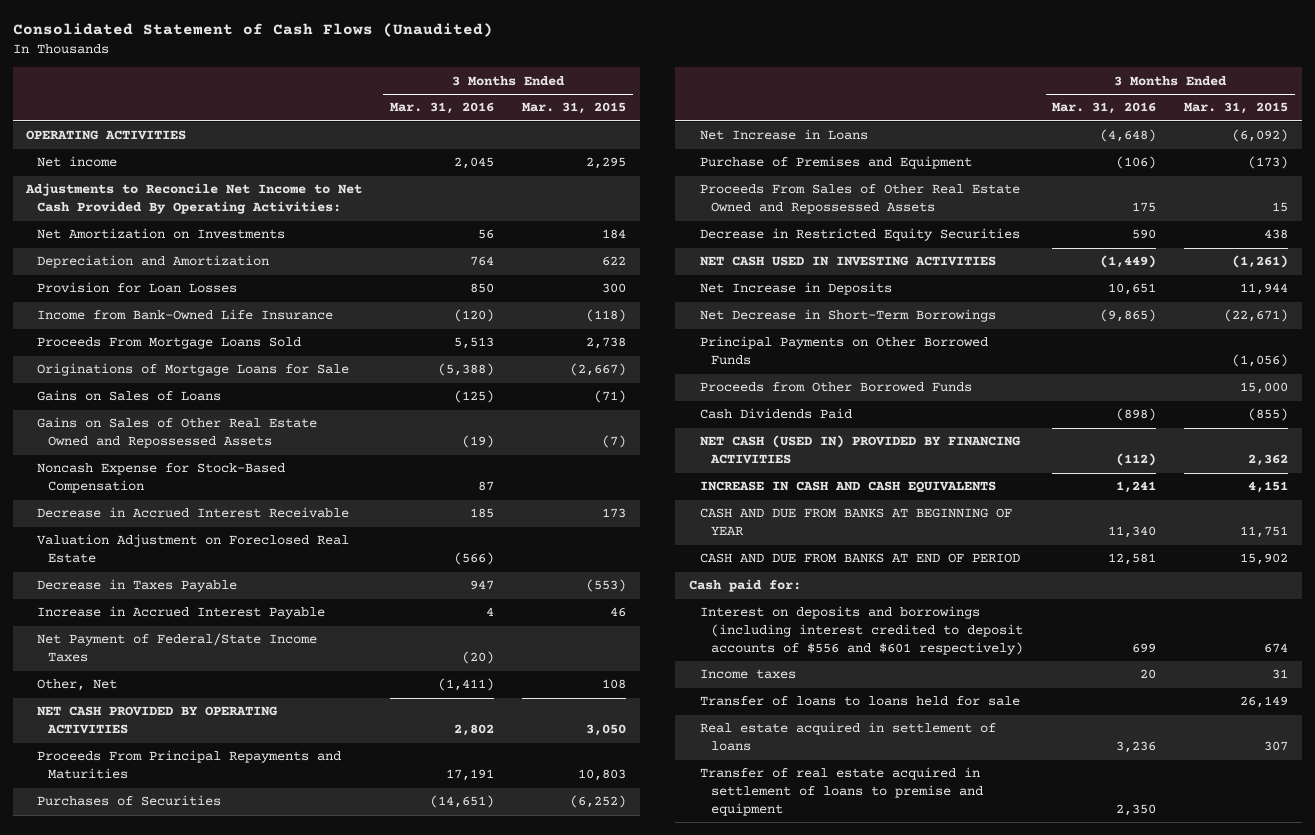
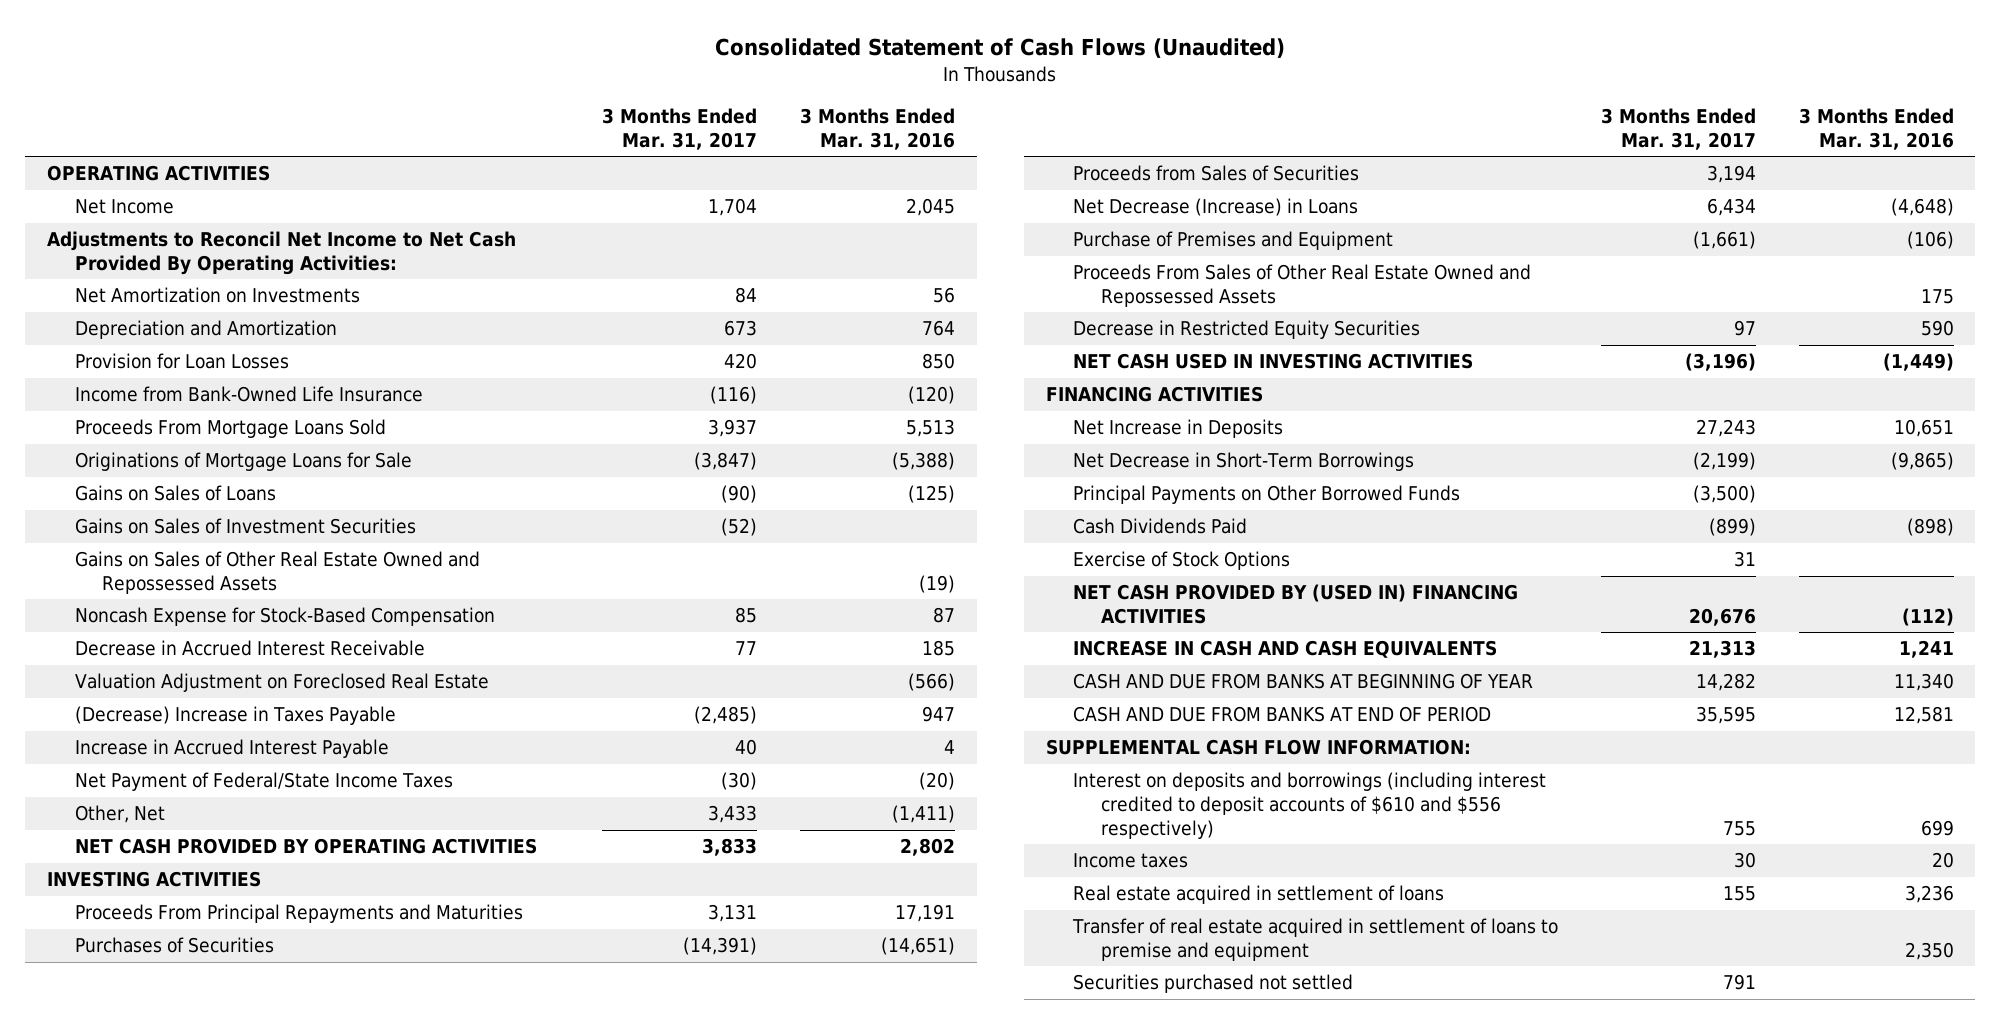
[521,102,626,115] Mar. 31, 2015 -> none
none -> [602,107,758,150] 3 Months Ended Mar. 31, 2017
[37,156,118,168] Net income -> [74,199,174,215] Net Income
[25,183,363,215] Adjustments to Reconcile Net Income to Net Cash Provided By Operating Activities: -> [46,231,516,275] Adjustments to Reconcil Net Income to Net Cash Provided By Operating Activities:
none -> [74,518,416,535] Gains on Sales of Investment Securities
[37,579,238,593] Decrease in Taxes Payable -> [74,706,396,726] (Decrease) Increase in Taxes Payable
none -> [46,871,261,888] INVESTING ACTIVITIES
none -> [1073,165,1360,182] Proceeds from Sales of Securities
[699,129,868,141] Net Increase in Loans -> [1073,198,1359,217] Net Decrease (Increase) in Loans
none -> [1045,386,1263,403] FINANCING ACTIVITIES
[699,382,972,393] Proceeds from Other Borrowed Funds -> none
none -> [1073,551,1291,571] Exercise of Stock Options
[699,435,1021,465] NET CASH (USED IN) PROVIDED BY FINANCING ACTIVITIES -> [1073,584,1519,624] NET CASH PROVIDED BY (USED IN) FINANCING ACTIVITIES
[688,579,801,593] Cash paid for: -> none
none -> [1045,739,1471,756] SUPPLEMENTAL CASH FLOW INFORMATION:
[699,606,1023,656] Interest on deposits and borrowings (including interest credited to deposit accounts of $556 and $601 respectively) -> [1073,772,1547,839] Interest on deposits and borrowings (including interest credited to deposit accounts of $610 and $556 respectively)
[699,696,1020,707] Transfer of loans to loans held for sale -> none
none -> [1073,974,1354,994] Securities purchased not settled

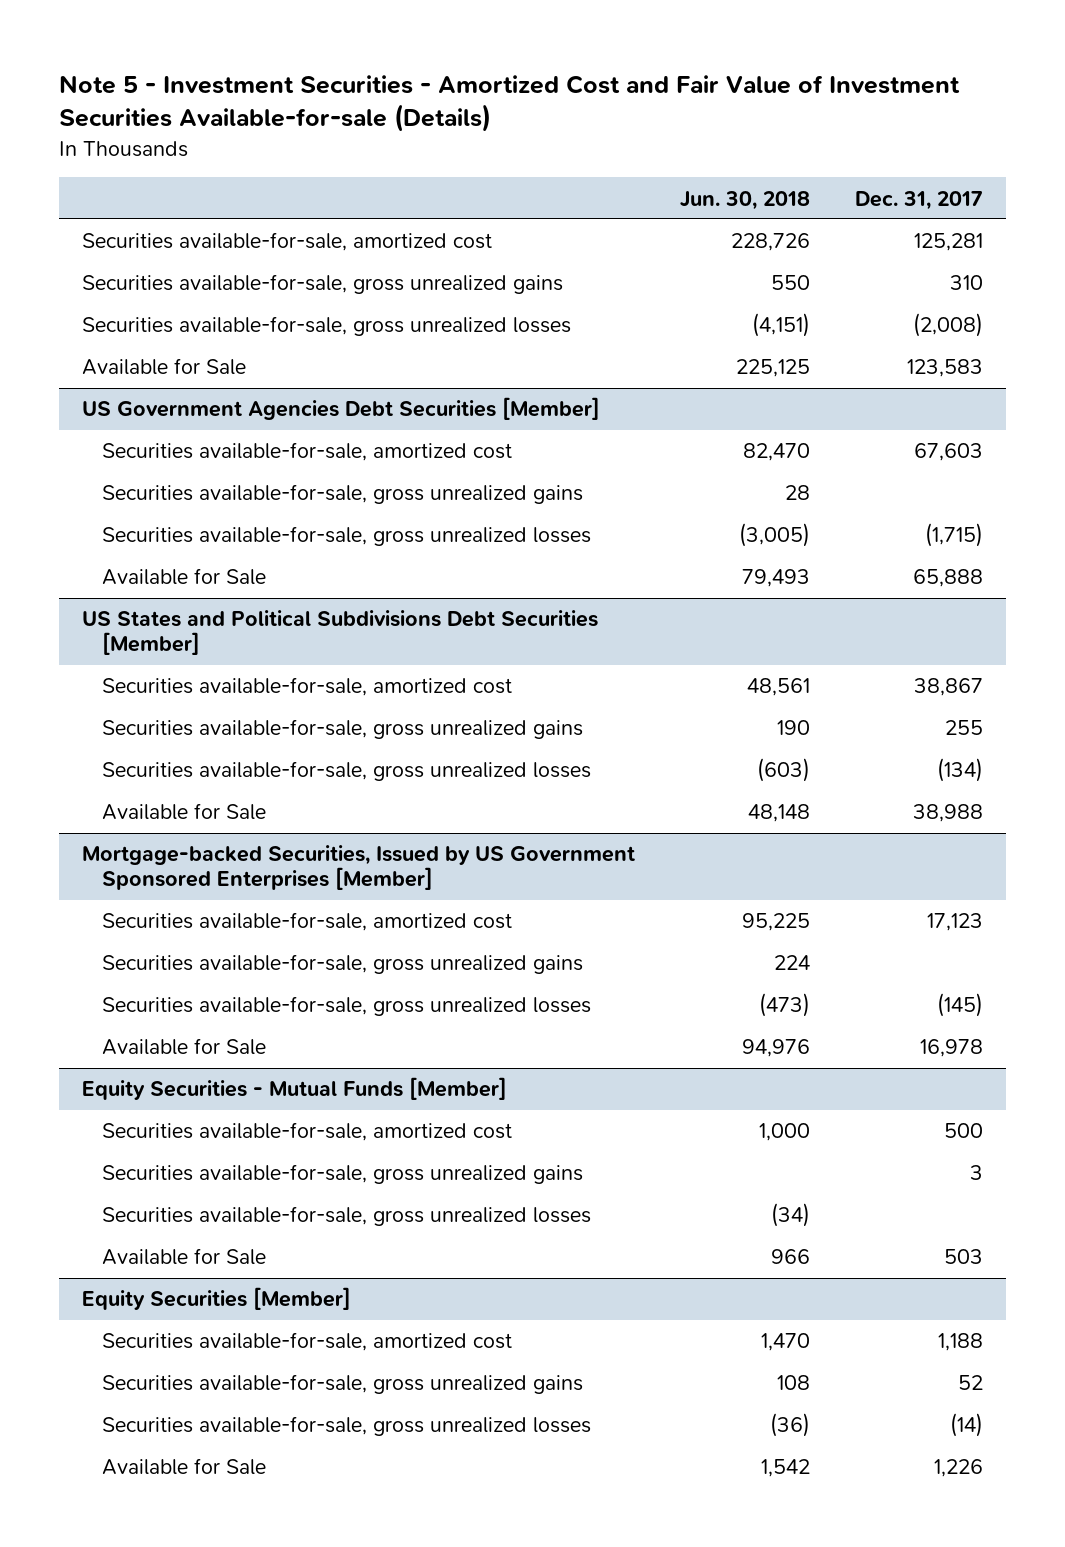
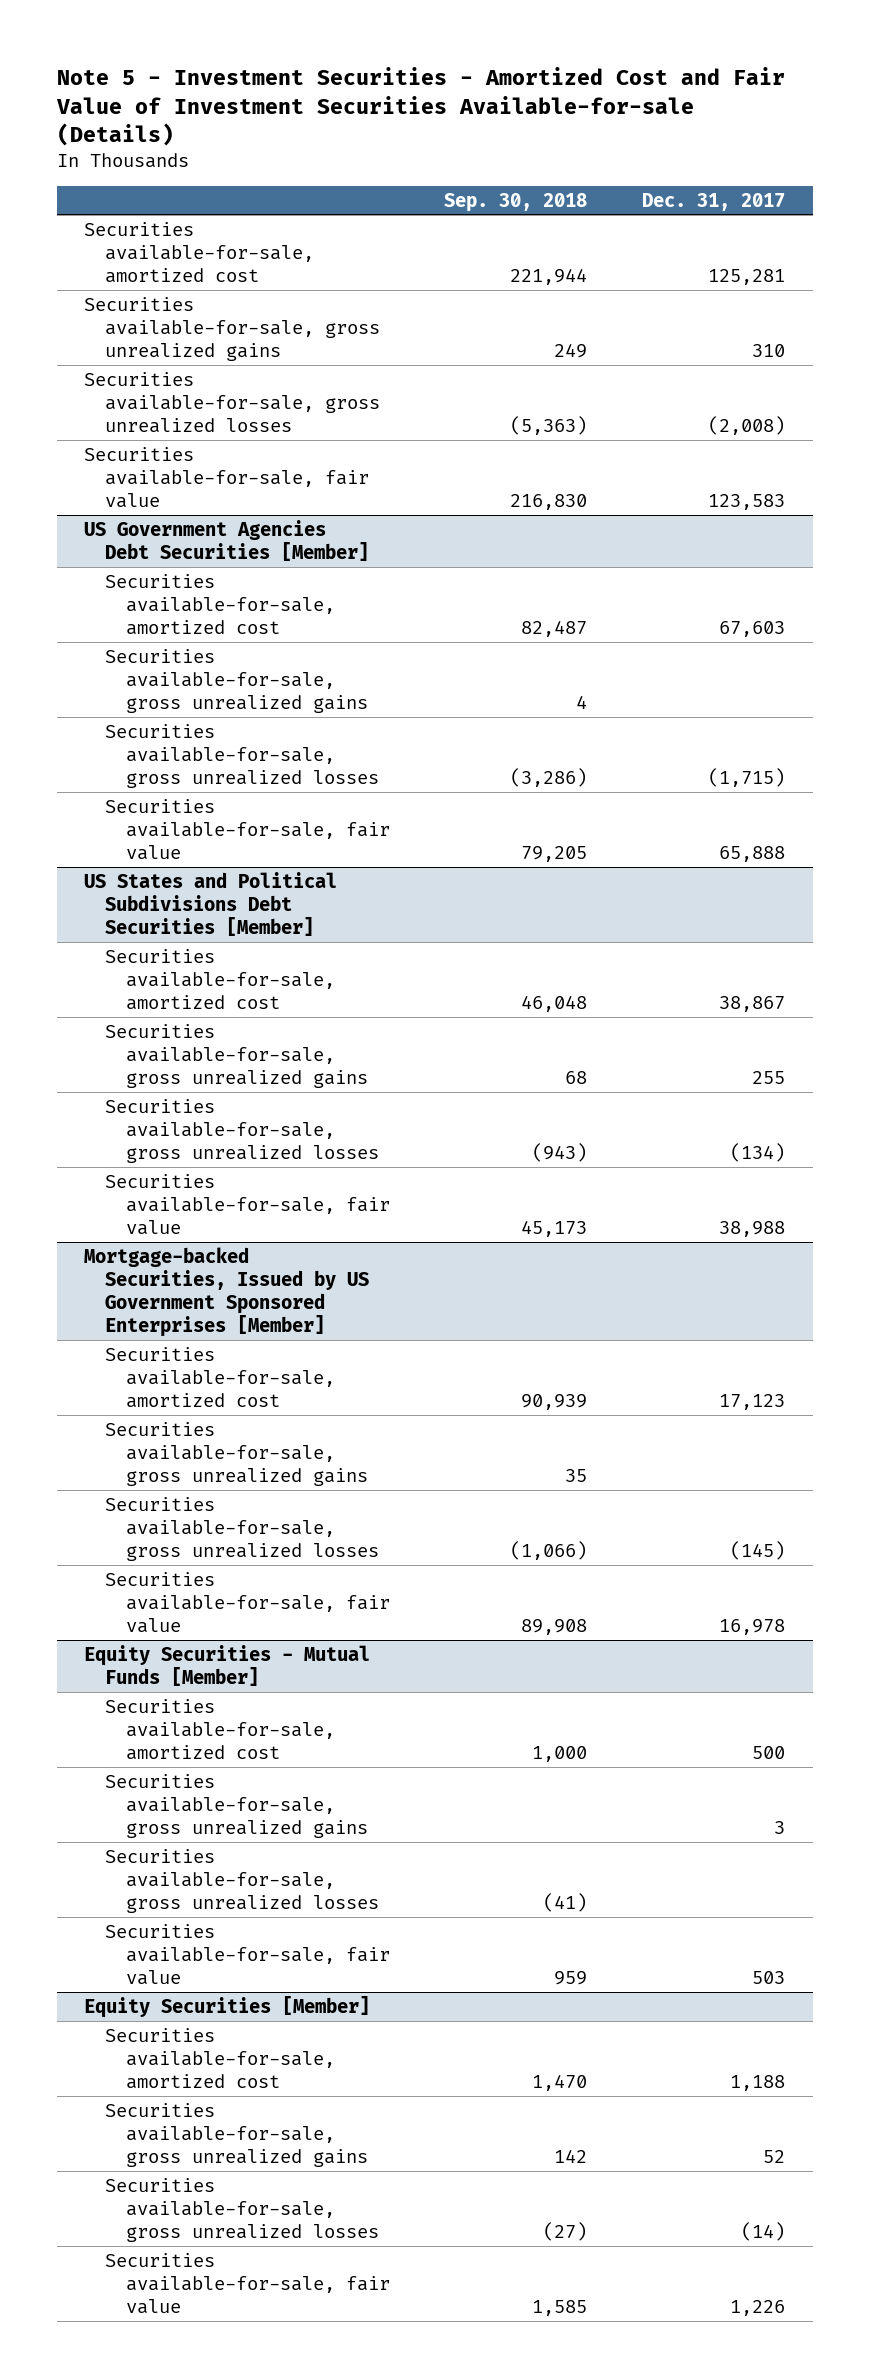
[679,190,810,210] Jun. 30, 2018 -> none
none -> [444,192,588,212] Sep. 30, 2018
[81,358,246,376] Available for Sale -> [83,446,369,508] Securities available-for-sale, fair value
[102,568,267,586] Available for Sale -> [104,798,390,860] Securities available-for-sale, fair value
[102,803,267,821] Available for Sale -> [104,1173,390,1235] Securities available-for-sale, fair value
[102,1038,267,1056] Available for Sale -> [104,1571,390,1633] Securities available-for-sale, fair value
[102,1248,267,1266] Available for Sale -> [104,1923,390,1985] Securities available-for-sale, fair value
[102,1458,267,1476] Available for Sale -> [104,2252,390,2314] Securities available-for-sale, fair value

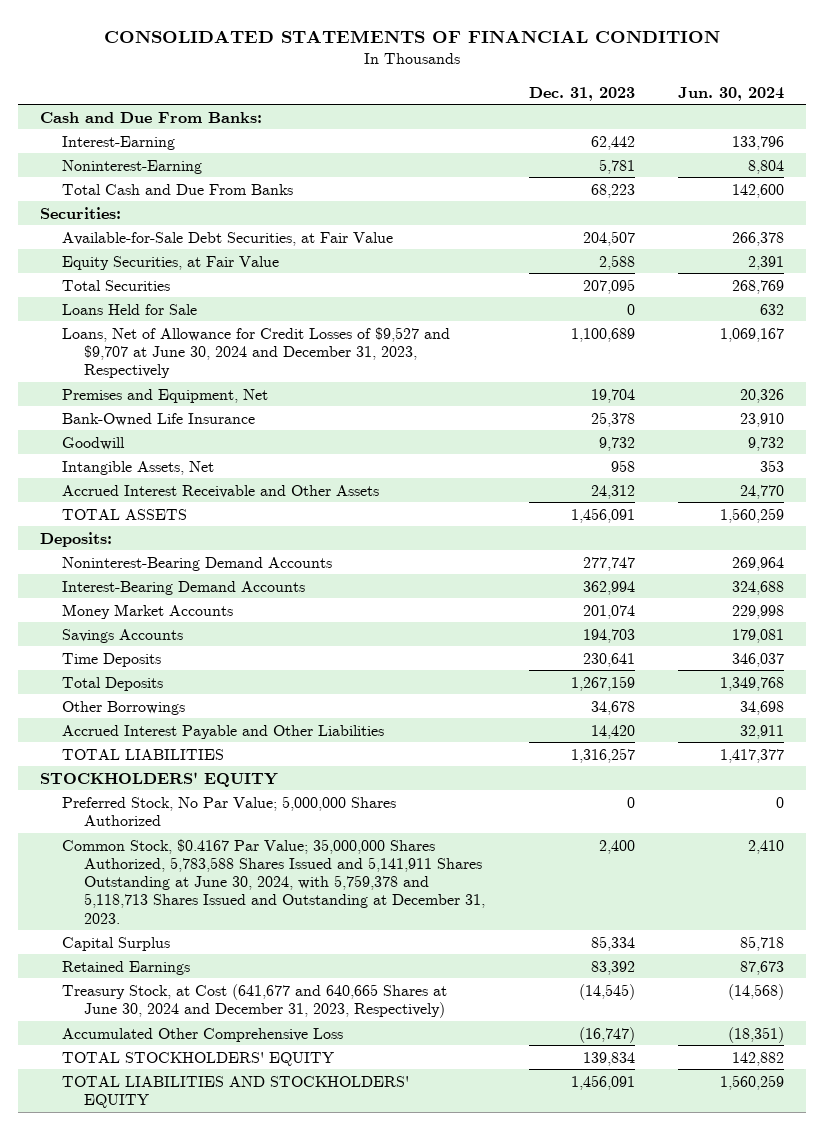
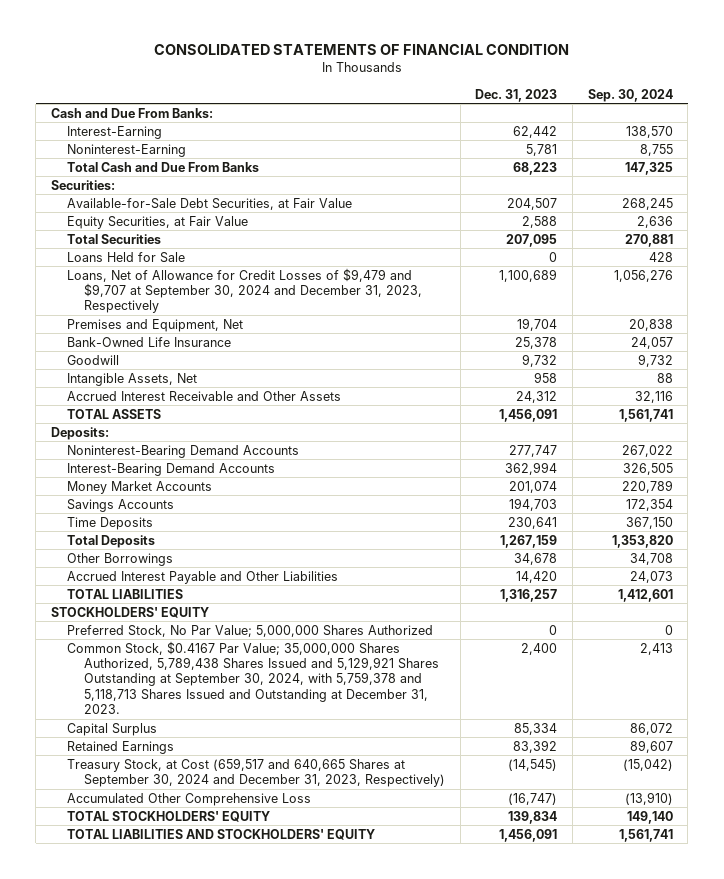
[678,86,785,101] Jun. 30, 2024 -> none
none -> [587,88,673,102] Sep. 30, 2024
[61,326,450,379] Loans, Net of Allowance for Credit Losses of $9,527 and $9,707 at June 30, 2024 and December 31, 2023, Respectively -> [67,267,422,314] Loans, Net of Allowance for Credit Losses of $9,479 and $9,707 at September 30, 2024 and December 31, 2023, Respectively
[61,838,485,924] Common Stock, $0.4167 Par Value; 35,000,000 Shares Authorized, 5,783,588 Shares Issued and 5,141,911 Shares Outstanding at June 30, 2024, with 5,759,378 and 5,118,713 Shares Issued and Outstanding at December 31, 2023. -> [67,640,439,715] Common Stock, $0.4167 Par Value; 35,000,000 Shares Authorized, 5,789,438 Shares Issued and 5,129,921 Shares Outstanding at September 30, 2024, with 5,759,378 and 5,118,713 Shares Issued and Outstanding at December 31, 2023.
[61,983,447,1018] Treasury Stock, at Cost (641,677 and 640,665 Shares at June 30, 2024 and December 31, 2023, Respectively) -> [67,757,445,788] Treasury Stock, at Cost (659,517 and 640,665 Shares at September 30, 2024 and December 31, 2023, Respectively)

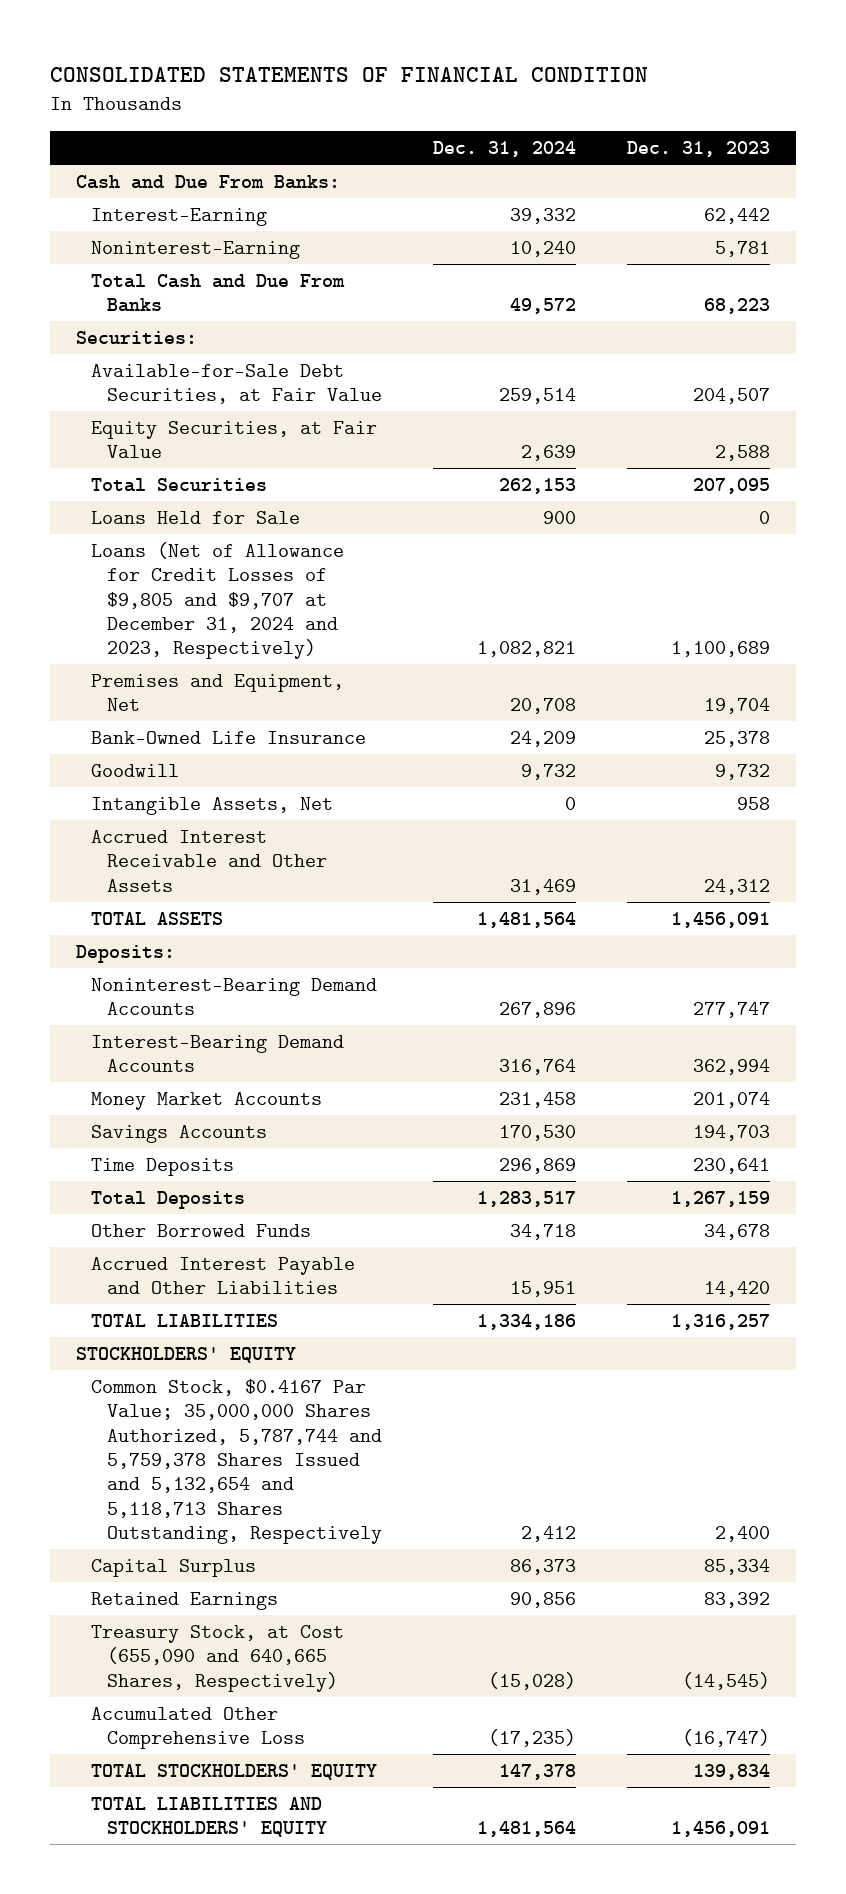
[587,88,673,102] Sep. 30, 2024 -> none
none -> [432,141,576,158] Dec. 31, 2024
[67,267,422,314] Loans, Net of Allowance for Credit Losses of $9,479 and $9,707 at September 30, 2024 and December 31, 2023, Respectively -> [91,541,345,660] Loans (Net of Allowance for Credit Losses of $9,805 and $9,707 at December 31, 2024 and 2023, Respectively)
[67,552,174,566] Other Borrowings -> [91,1223,312,1237] Other Borrowed Funds
[67,624,434,637] Preferred Stock, No Par Value; 5,000,000 Shares Authorized -> none
[67,640,439,715] Common Stock, $0.4167 Par Value; 35,000,000 Shares Authorized, 5,789,438 Shares Issued and 5,129,921 Shares Outstanding at September 30, 2024, with 5,759,378 and 5,118,713 Shares Issued and Outstanding at December 31, 2023. -> [91,1378,382,1545] Common Stock, $0.4167 Par Value; 35,000,000 Shares Authorized, 5,787,744 and 5,759,378 Shares Issued and 5,132,654 and 5,118,713 Shares Outstanding, Respectively
[67,757,445,788] Treasury Stock, at Cost (659,517 and 640,665 Shares at September 30, 2024 and December 31, 2023, Respectively) -> [91,1624,345,1692] Treasury Stock, at Cost (655,090 and 640,665 Shares, Respectively)

